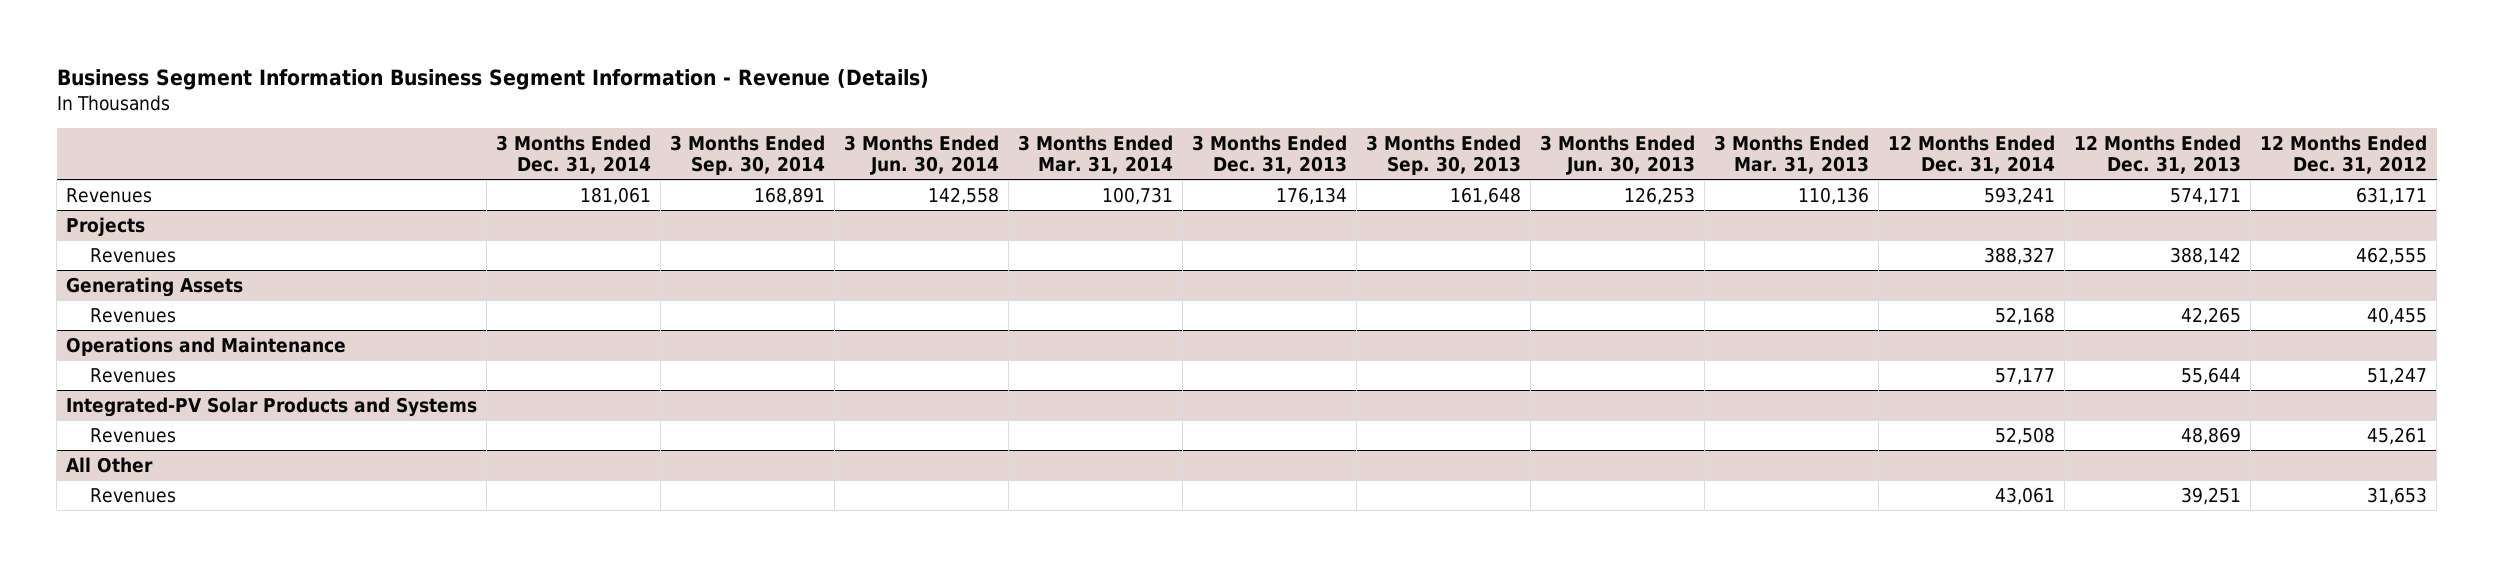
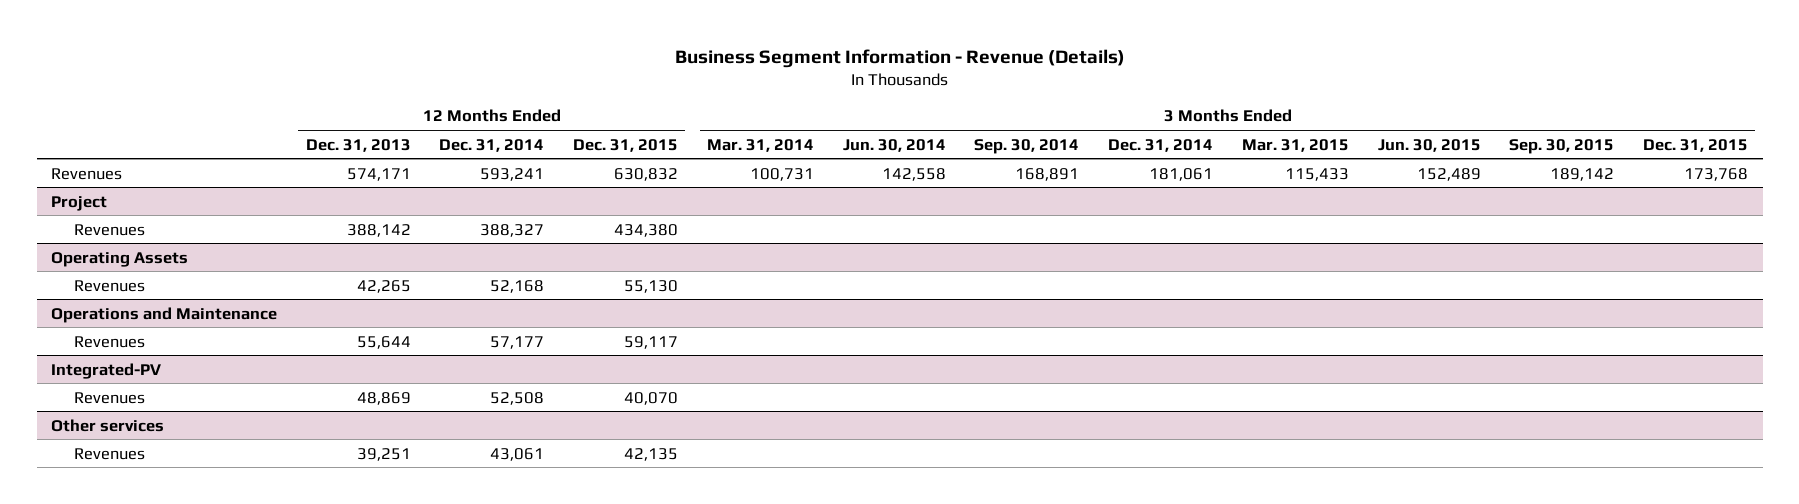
[56,69,929,91] Business Segment Information Business Segment Information - Revenue (Details) -> [674,48,1125,68] Business Segment Information - Revenue (Details)
[1192,134,1348,175] 3 Months Ended Dec. 31, 2013 -> none
[1366,134,1522,176] 3 Months Ended Sep. 30, 2013 -> none
[1540,134,1696,176] 3 Months Ended Jun. 30, 2013 -> none
[1714,134,1870,175] 3 Months Ended Mar. 31, 2013 -> none
[2260,134,2428,175] 12 Months Ended Dec. 31, 2012 -> none
none -> [573,138,679,152] Dec. 31, 2015
none -> [1241,138,1349,152] Mar. 31, 2015
none -> [1377,138,1481,152] Jun. 30, 2015
none -> [1509,138,1615,154] Sep. 30, 2015
none -> [1643,138,1749,152] Dec. 31, 2015
[66,216,146,237] Projects -> [50,195,107,211] Project
[66,276,244,297] Generating Assets -> [50,251,188,267] Operating Assets
[66,396,478,417] Integrated-PV Solar Products and Systems -> [50,362,161,379] Integrated-PV
[66,456,154,473] All Other -> [50,418,164,432] Other services

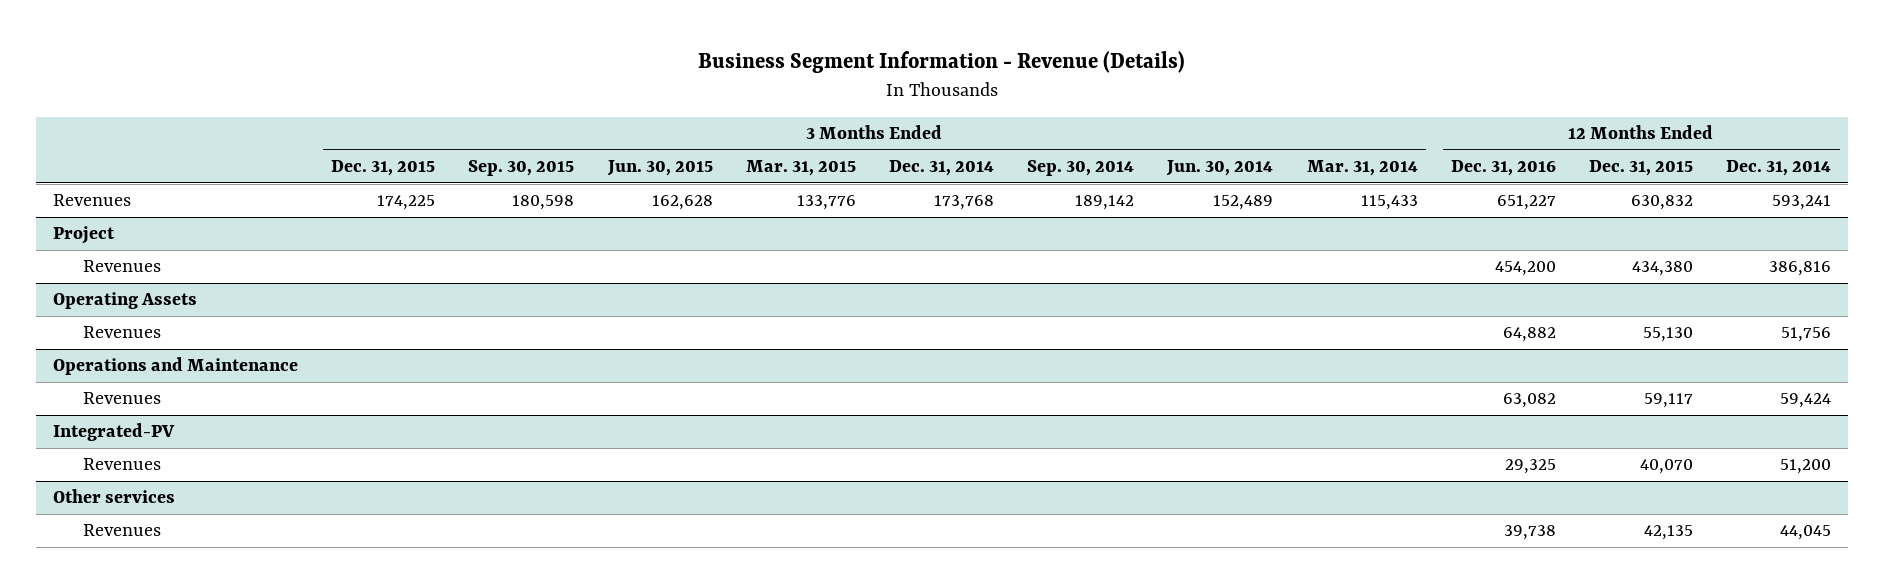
[305,138,411,152] Dec. 31, 2013 -> none
none -> [1450,160,1556,177] Dec. 31, 2016
[749,167,814,181] 100,731 -> [1360,195,1418,211] 115,433
[881,167,946,181] 142,558 -> [1213,195,1274,211] 152,489
[1015,167,1080,181] 168,891 -> [1075,195,1135,211] 189,142
[1149,167,1214,181] 181,061 -> [934,195,995,211] 173,768
[1284,167,1349,181] 115,433 -> [796,195,856,211] 133,776
[1416,167,1481,181] 152,489 -> [651,195,713,211] 162,628
[1550,167,1615,181] 189,142 -> [512,195,575,211] 180,598
[1684,167,1749,181] 173,768 -> [377,195,436,211] 174,225
[480,223,545,237] 388,327 -> [1769,261,1832,277] 386,816
[490,279,545,293] 52,168 -> [1781,327,1832,343] 51,756
[490,335,545,349] 57,177 -> [1780,393,1832,409] 59,424
[490,391,545,405] 52,508 -> [1780,459,1832,475] 51,200
[490,447,545,461] 43,061 -> [1780,525,1832,541] 44,045

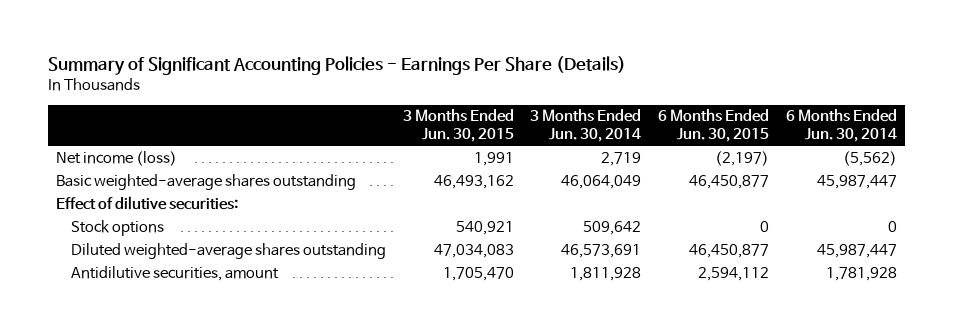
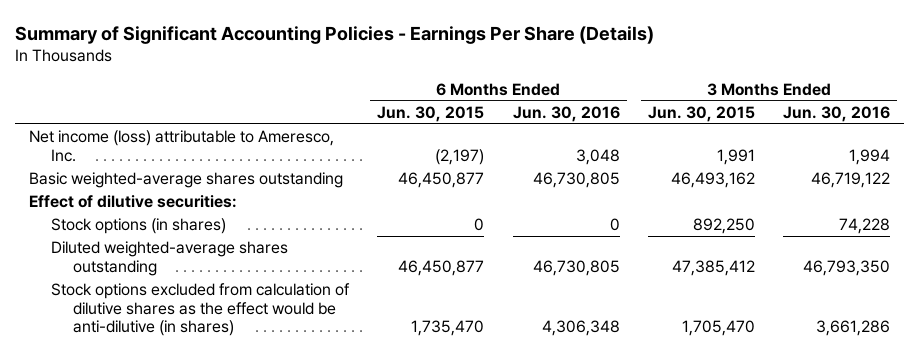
[530,109,642,143] 3 Months Ended Jun. 30, 2014 -> none
[785,109,897,143] 6 Months Ended Jun. 30, 2014 -> none
none -> [512,105,620,122] Jun. 30, 2016
none -> [783,105,891,122] Jun. 30, 2016
[55,150,177,166] Net income (loss) -> [28,130,334,162] Net income (loss) attributable to Ameresco, Inc.
[70,265,279,281] Antidilutive securities, amount -> none
[70,219,164,236] Stock options -> [50,218,226,235] Stock options (in shares)
[455,220,514,235] 540,921 -> [692,218,755,235] 892,250
[433,243,514,258] 47,034,083 -> [671,259,755,276] 47,385,412
none -> [50,283,350,337] Stock options excluded from calculation of dilutive shares as the effect would be anti-dilutive (in shares)

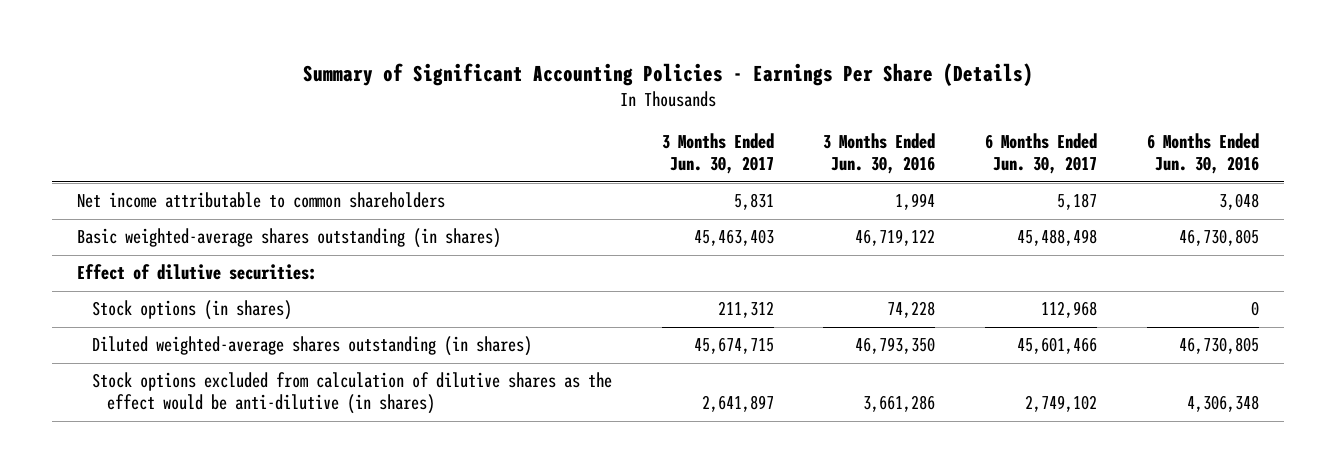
[377,105,485,122] Jun. 30, 2015 -> none
[647,105,755,122] Jun. 30, 2015 -> none
none -> [661,133,774,175] 3 Months Ended Jun. 30, 2017
none -> [985,133,1098,175] 6 Months Ended Jun. 30, 2017
[28,130,334,162] Net income (loss) attributable to Ameresco, Inc. -> [76,192,445,209] Net income attributable to common shareholders
[28,172,343,189] Basic weighted-average shares outstanding -> [76,228,501,249] Basic weighted-average shares outstanding (in shares)
[50,241,288,276] Diluted weighted-average shares outstanding -> [91,336,532,357] Diluted weighted-average shares outstanding (in shares)

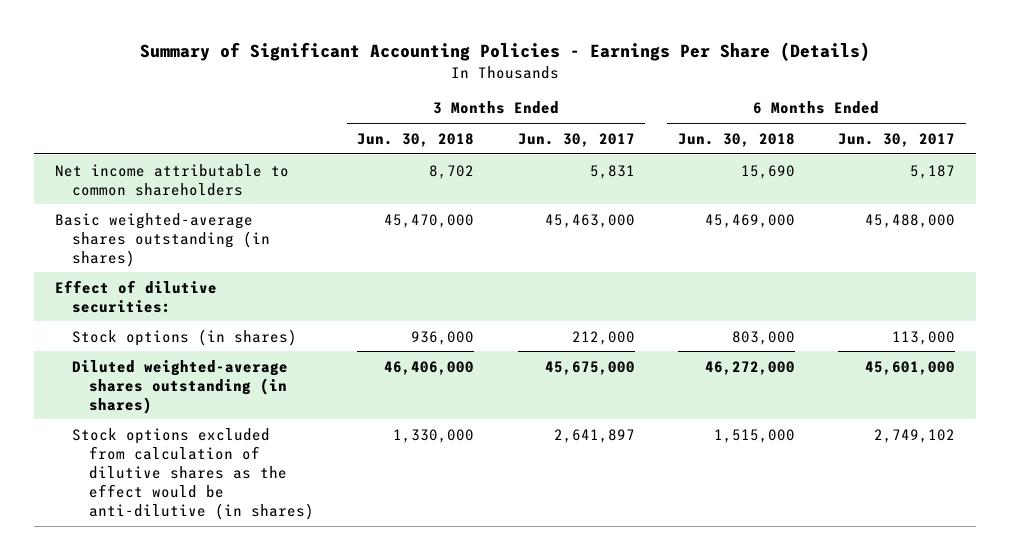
[823,133,936,175] 3 Months Ended Jun. 30, 2016 -> none
[1146,133,1259,175] 6 Months Ended Jun. 30, 2016 -> none
none -> [357,132,475,147] Jun. 30, 2018
none -> [677,132,795,147] Jun. 30, 2018
[693,229,774,247] 45,463,403 -> [544,213,635,228] 45,463,000
[1017,229,1098,247] 45,488,498 -> [864,213,955,228] 45,488,000
[717,301,774,319] 211,312 -> [571,330,635,345] 212,000
[1041,301,1098,319] 112,968 -> [891,330,955,345] 113,000
[693,337,774,355] 45,674,715 -> [544,360,635,375] 45,675,000
[1017,337,1098,355] 45,601,466 -> [864,360,955,375] 45,601,000

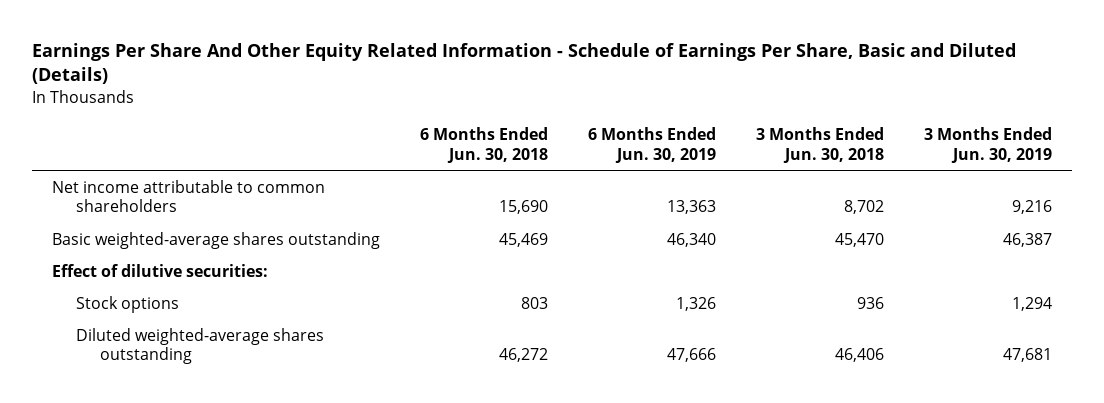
[139,42,870,62] Summary of Significant Accounting Policies - Earnings Per Share (Details) -> [32,42,1017,85] Earnings Per Share And Other Equity Related Information - Schedule of Earnings Per Share, Basic and Diluted (Details)
[517,132,635,147] Jun. 30, 2017 -> none
[837,132,955,147] Jun. 30, 2017 -> none
none -> [588,127,717,164] 6 Months Ended Jun. 30, 2019
none -> [924,127,1053,164] 3 Months Ended Jun. 30, 2019
[55,212,271,267] Basic weighted-average shares outstanding (in shares) -> [52,231,381,249] Basic weighted-average shares outstanding
[384,213,475,228] 45,470,000 -> [835,232,885,247] 45,470
[704,213,795,228] 45,469,000 -> [499,232,549,247] 45,469
[72,427,315,520] Stock options excluded from calculation of dilutive shares as the effect would be anti-dilutive (in shares) -> none
[72,328,298,346] Stock options (in shares) -> [76,295,180,313] Stock options
[411,330,475,345] 936,000 -> [857,296,885,309] 936
[731,330,795,345] 803,000 -> [521,296,549,309] 803
[72,359,289,414] Diluted weighted-average shares outstanding (in shares) -> [76,327,325,365] Diluted weighted-average shares outstanding
[384,360,475,375] 46,406,000 -> [835,348,885,363] 46,406
[704,360,795,375] 46,272,000 -> [499,348,549,363] 46,272

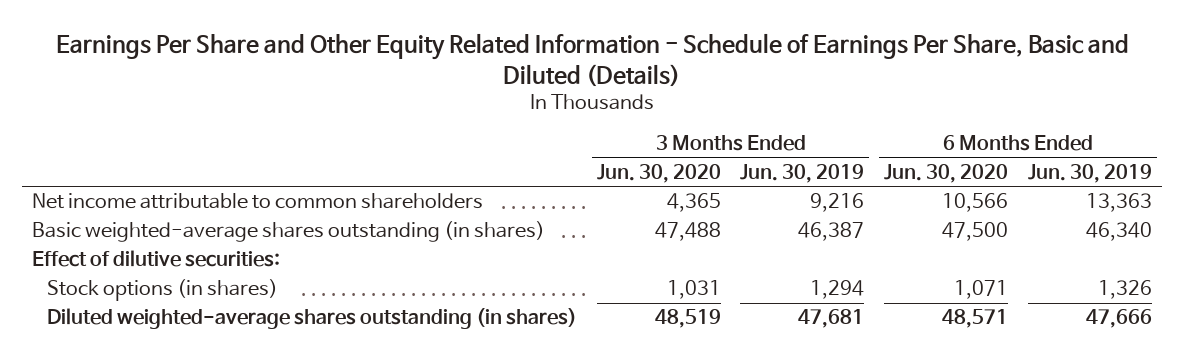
[32,42,1017,85] Earnings Per Share And Other Equity Related Information - Schedule of Earnings Per Share, Basic and Diluted (Details) -> [55,33,1129,87] Earnings Per Share and Other Equity Related Information - Schedule of Earnings Per Share, Basic and Diluted (Details)
[420,127,549,164] 6 Months Ended Jun. 30, 2018 -> none
[756,127,885,164] 3 Months Ended Jun. 30, 2018 -> none
none -> [596,164,721,184] Jun. 30, 2020
none -> [884,164,1009,184] Jun. 30, 2020
[52,231,381,249] Basic weighted-average shares outstanding -> [32,221,546,243] Basic weighted-average shares outstanding (in shares)
[76,295,180,313] Stock options -> [47,279,279,302] Stock options (in shares)
[76,327,325,365] Diluted weighted-average shares outstanding -> [47,308,578,330] Diluted weighted-average shares outstanding (in shares)

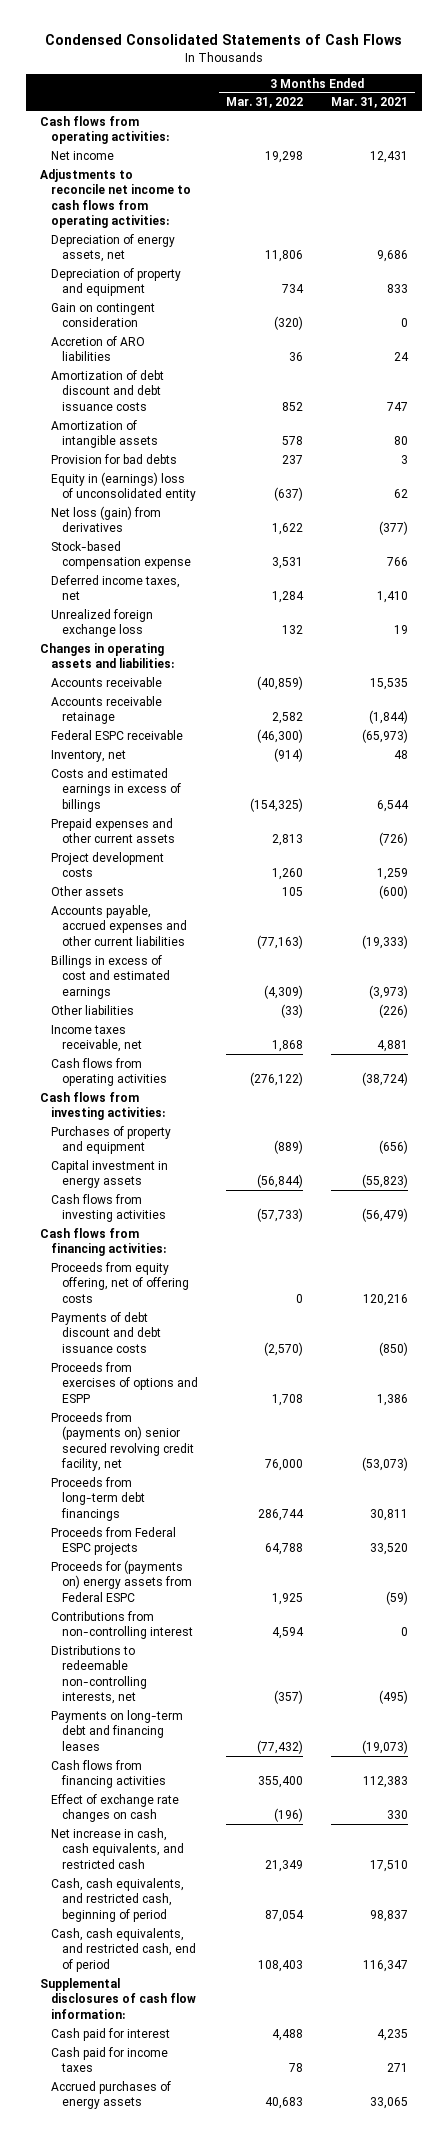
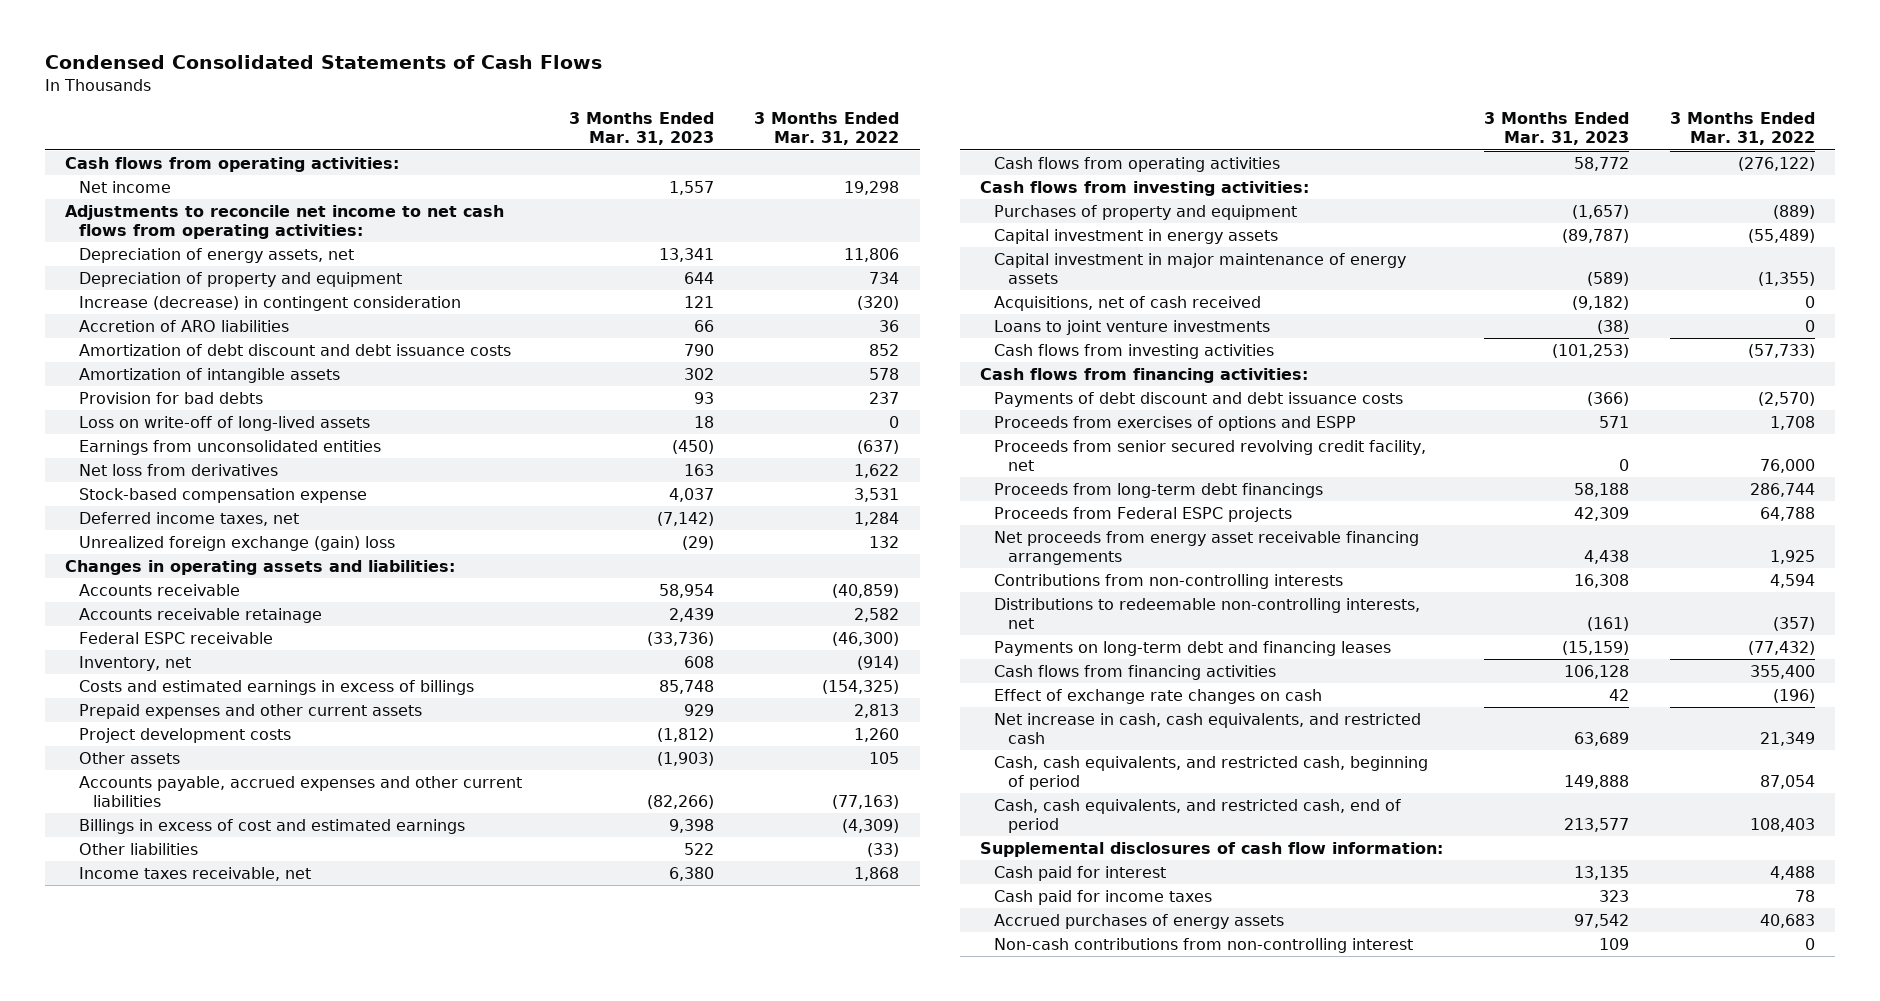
[330,97,408,109] Mar. 31, 2021 -> none
none -> [568,112,714,146] 3 Months Ended Mar. 31, 2023
[40,168,192,229] Adjustments to reconcile net income to cash flows from operating activities: -> [64,204,504,239] Adjustments to reconcile net income to net cash flows from operating activities:
[51,302,156,328] Gain on contingent consideration -> [79,295,462,311] Increase (decrease) in contingent consideration
none -> [79,415,371,431] Loss on write-off of long-lived assets
[51,471,197,502] Equity in (earnings) loss of unconsolidated entity -> [79,439,382,455] Earnings from unconsolidated entities
[51,505,162,533] Net loss (gain) from derivatives -> [79,463,279,476] Net loss from derivatives
[51,608,154,638] Unrealized foreign exchange loss -> [79,535,396,551] Unrealized foreign exchange (gain) loss
[257,1174,304,1189] (56,844) -> [1747,228,1815,243] (55,489)
none -> [994,252,1407,284] Capital investment in major maintenance of energy assets
none -> [994,295,1262,311] Acquisitions, net of cash received
none -> [994,319,1271,335] Loans to joint venture investments
[51,1261,190,1303] Proceeds from equity offering, net of offering costs -> none
[51,1411,195,1472] Proceeds from (payments on) senior secured revolving credit facility, net -> [994,439,1427,471] Proceeds from senior secured revolving credit facility, net
[51,1559,193,1602] Proceeds for (payments on) energy assets from Federal ESPC -> [994,530,1420,565] Net proceeds from energy asset receivable financing arrangements
[51,1610,194,1640] Contributions from non-controlling interest -> [994,573,1344,589] Contributions from non-controlling interests
none -> [994,937,1414,953] Non-cash contributions from non-controlling interest

